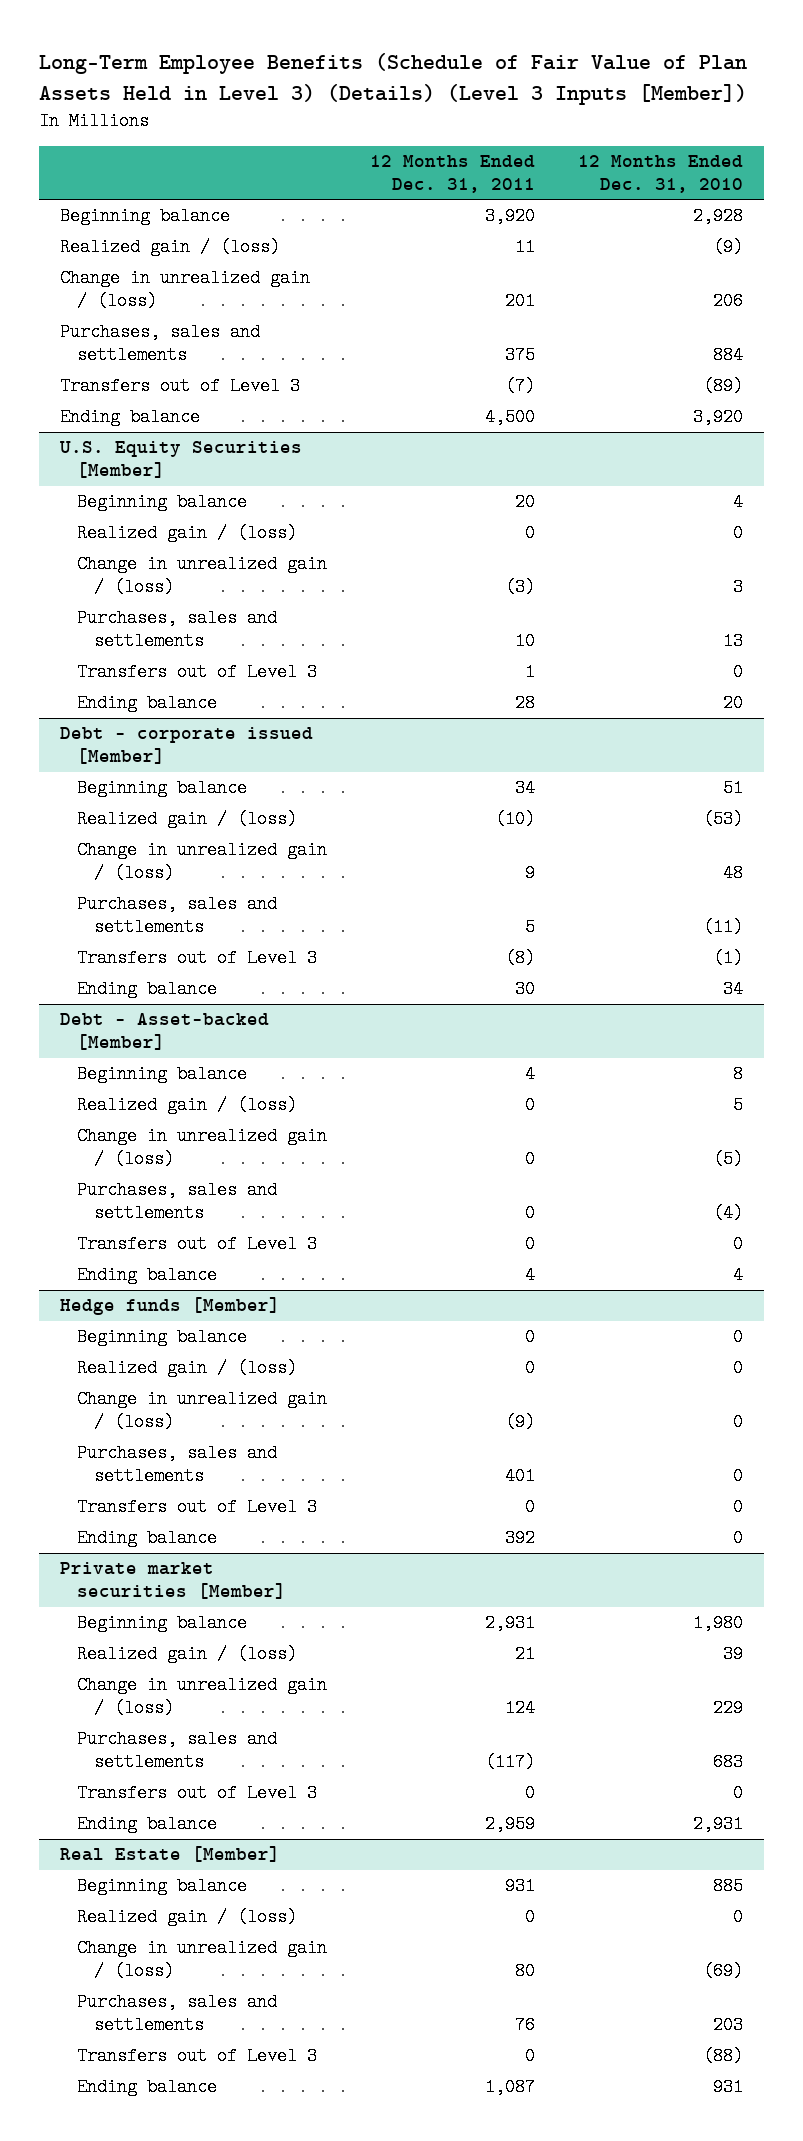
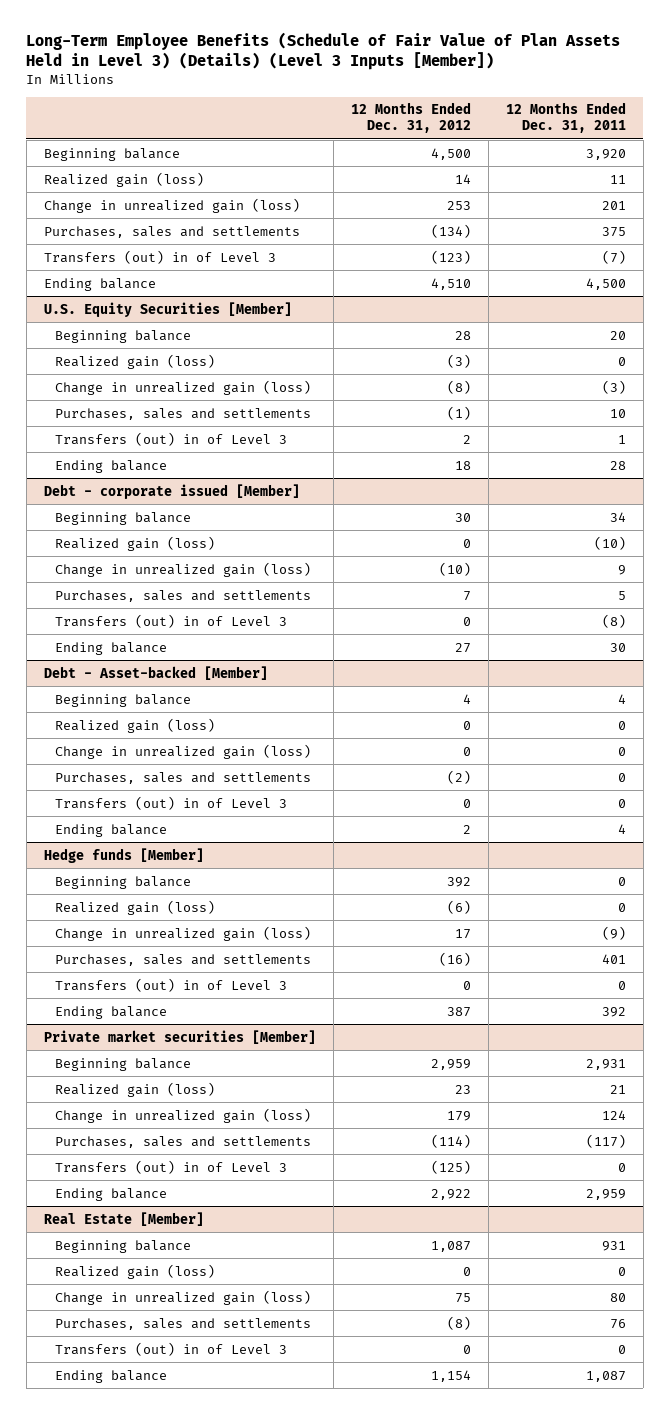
[577,155,743,194] 12 Months Ended Dec. 31, 2010 -> none
none -> [350,102,471,134] 12 Months Ended Dec. 31, 2012
[60,238,281,257] Realized gain / (loss) -> [43,171,204,187] Realized gain (loss)
[60,269,311,311] Change in unrealized gain / (loss) -> [43,197,300,213] Change in unrealized gain (loss)
[60,377,301,396] Transfers out of Level 3 -> [43,249,276,264] Transfers (out) in of Level 3
[77,524,298,543] Realized gain / (loss) -> [54,353,215,369] Realized gain (loss)
[77,555,328,597] Change in unrealized gain / (loss) -> [54,379,311,395] Change in unrealized gain (loss)
[77,663,318,682] Transfers out of Level 3 -> [54,431,287,446] Transfers (out) in of Level 3
[77,810,298,829] Realized gain / (loss) -> [54,535,215,551] Realized gain (loss)
[77,841,328,883] Change in unrealized gain / (loss) -> [54,561,311,577] Change in unrealized gain (loss)
[77,949,318,968] Transfers out of Level 3 -> [54,613,287,628] Transfers (out) in of Level 3
[77,1096,298,1115] Realized gain / (loss) -> [54,717,215,733] Realized gain (loss)
[77,1127,328,1169] Change in unrealized gain / (loss) -> [54,743,311,759] Change in unrealized gain (loss)
[77,1235,318,1254] Transfers out of Level 3 -> [54,795,287,810] Transfers (out) in of Level 3
[77,1359,298,1378] Realized gain / (loss) -> [54,899,215,915] Realized gain (loss)
[77,1390,328,1432] Change in unrealized gain / (loss) -> [54,925,311,941] Change in unrealized gain (loss)
[77,1498,318,1517] Transfers out of Level 3 -> [54,977,287,992] Transfers (out) in of Level 3
[77,1645,298,1664] Realized gain / (loss) -> [54,1081,215,1097] Realized gain (loss)
[77,1676,328,1718] Change in unrealized gain / (loss) -> [54,1107,311,1123] Change in unrealized gain (loss)
[77,1784,318,1803] Transfers out of Level 3 -> [54,1159,287,1174] Transfers (out) in of Level 3
[77,1908,298,1927] Realized gain / (loss) -> [54,1263,215,1279] Realized gain (loss)
[77,1939,328,1981] Change in unrealized gain / (loss) -> [54,1289,311,1305] Change in unrealized gain (loss)
[77,2047,318,2066] Transfers out of Level 3 -> [54,1341,287,1356] Transfers (out) in of Level 3

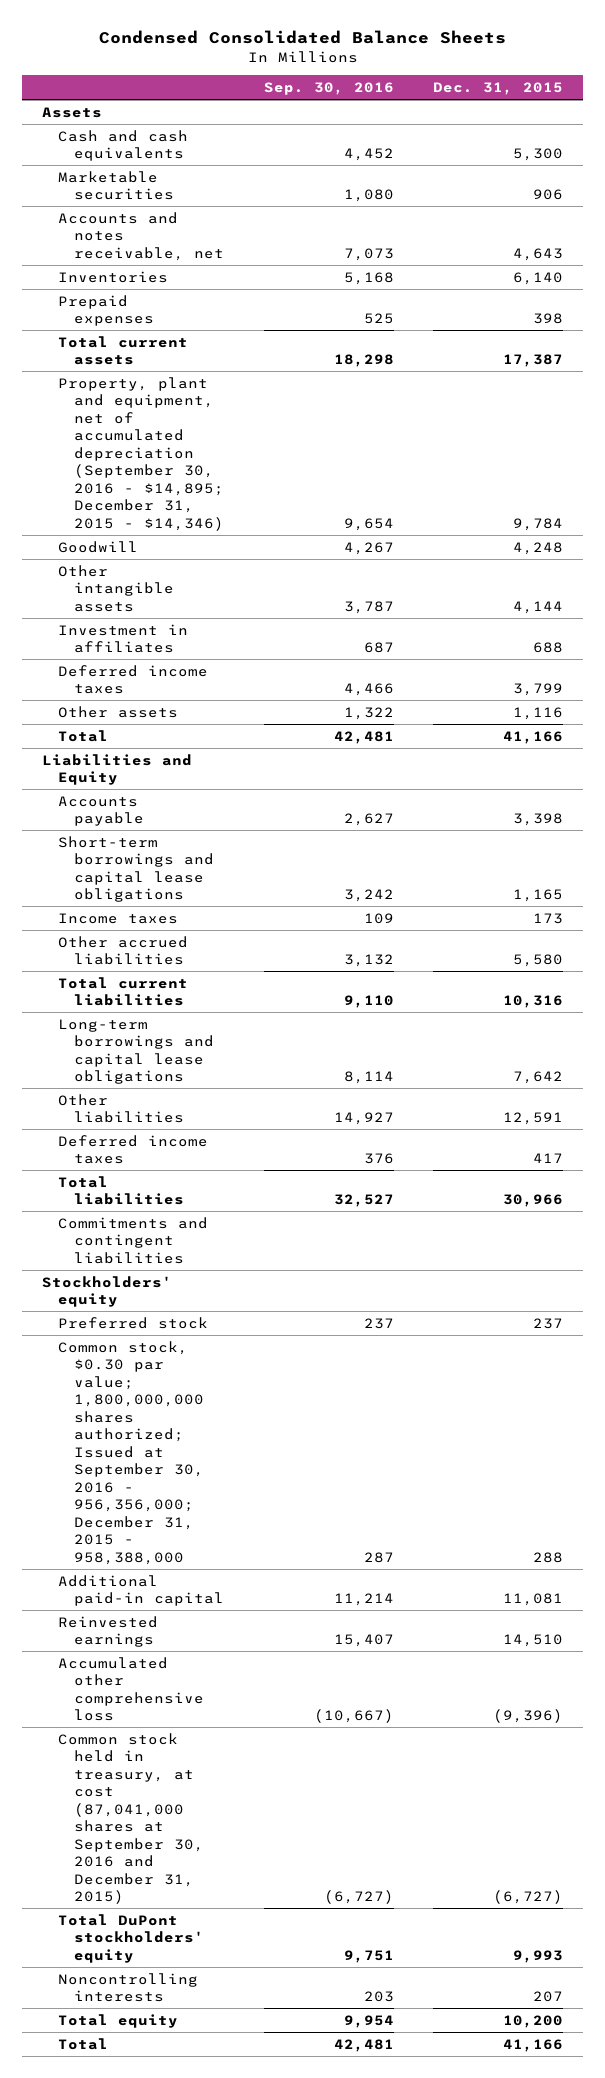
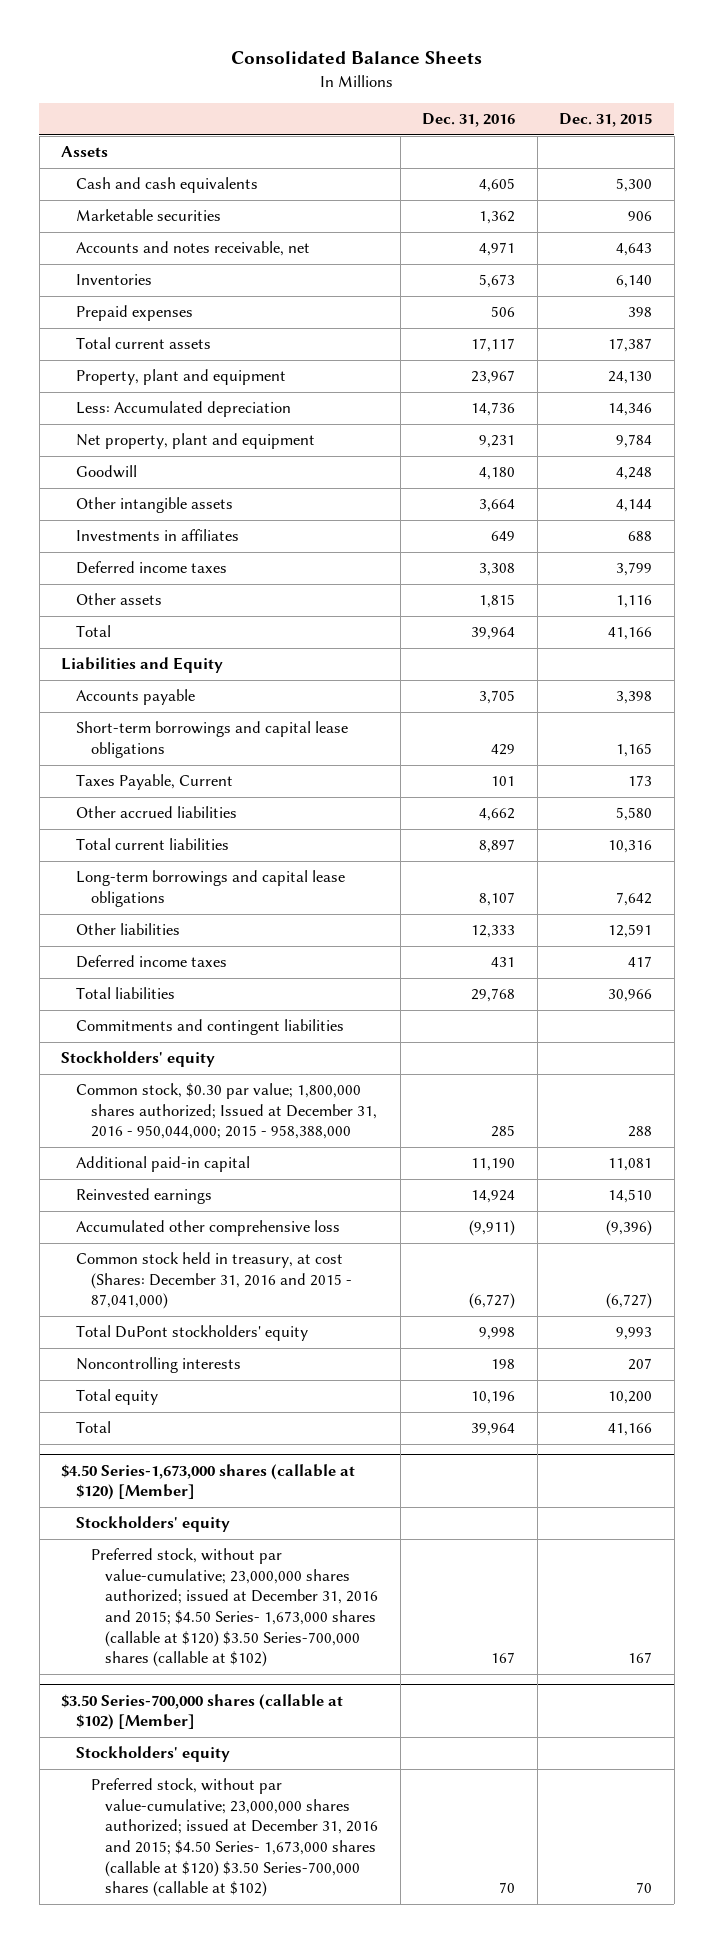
[98,30,506,45] Condensed Consolidated Balance Sheets -> [230,51,482,65] Consolidated Balance Sheets
[263,81,394,95] Sep. 30, 2016 -> none
none -> [422,113,516,128] Dec. 31, 2016
none -> [75,369,286,386] Property, plant and equipment
none -> [75,401,291,418] Less: Accumulated depreciation
[57,376,224,531] Property, plant and equipment, net of accumulated depreciation (September 30, 2016 - $14,895; December 31, 2015 - $14,346) -> [75,433,315,450] Net property, plant and equipment
[57,623,188,654] Investment in affiliates -> [75,529,239,542] Investments in affiliates
[57,912,178,924] Income taxes -> [75,774,233,791] Taxes Payable, Current
[57,1316,208,1329] Preferred stock -> none
[57,1340,204,1565] Common stock, $0.30 par value; 1,800,000,000 shares authorized; Issued at September 30, 2016 - 956,356,000; December 31, 2015 - 958,388,000 -> [75,1083,377,1140] Common stock, $0.30 par value; 1,800,000 shares authorized; Issued at December 31, 2016 - 950,044,000; 2015 - 958,388,000
[57,1732,204,1905] Common stock held in treasury, at cost (87,041,000 shares at September 30, 2016 and December 31, 2015) -> [75,1252,352,1310] Common stock held in treasury, at cost (Shares: December 31, 2016 and 2015 - 87,041,000)
none -> [61,1463,356,1501] $4.50 Series-1,673,000 shares (callable at $120) [Member]
none -> [75,1516,230,1533] Stockholders' equity
none -> [90,1548,379,1668] Preferred stock, without par value-cumulative; 23,000,000 shares authorized; issued at December 31, 2016 and 2015; $4.50 Series- 1,673,000 shares (callable at $120) $3.50 Series-700,000 shares (callable at $102)
none -> [61,1693,344,1731] $3.50 Series-700,000 shares (callable at $102) [Member]
none -> [75,1746,230,1763] Stockholders' equity
none -> [90,1778,379,1898] Preferred stock, without par value-cumulative; 23,000,000 shares authorized; issued at December 31, 2016 and 2015; $4.50 Series- 1,673,000 shares (callable at $120) $3.50 Series-700,000 shares (callable at $102)

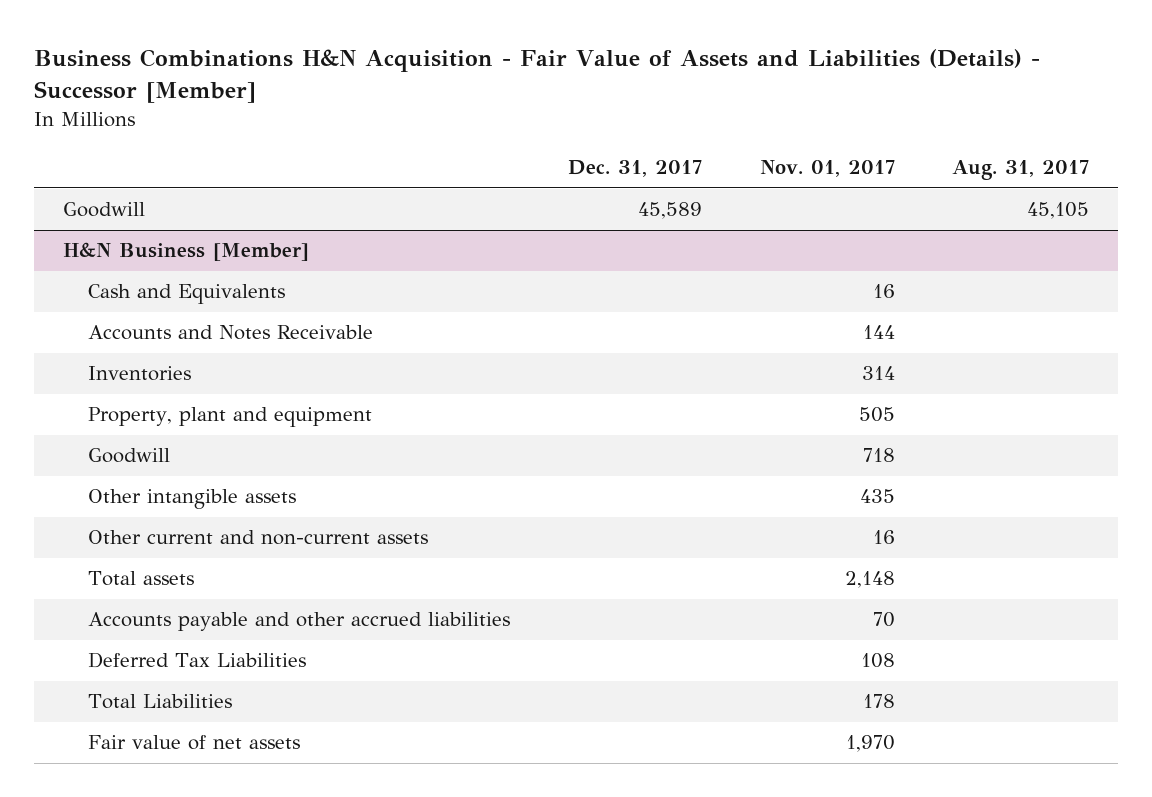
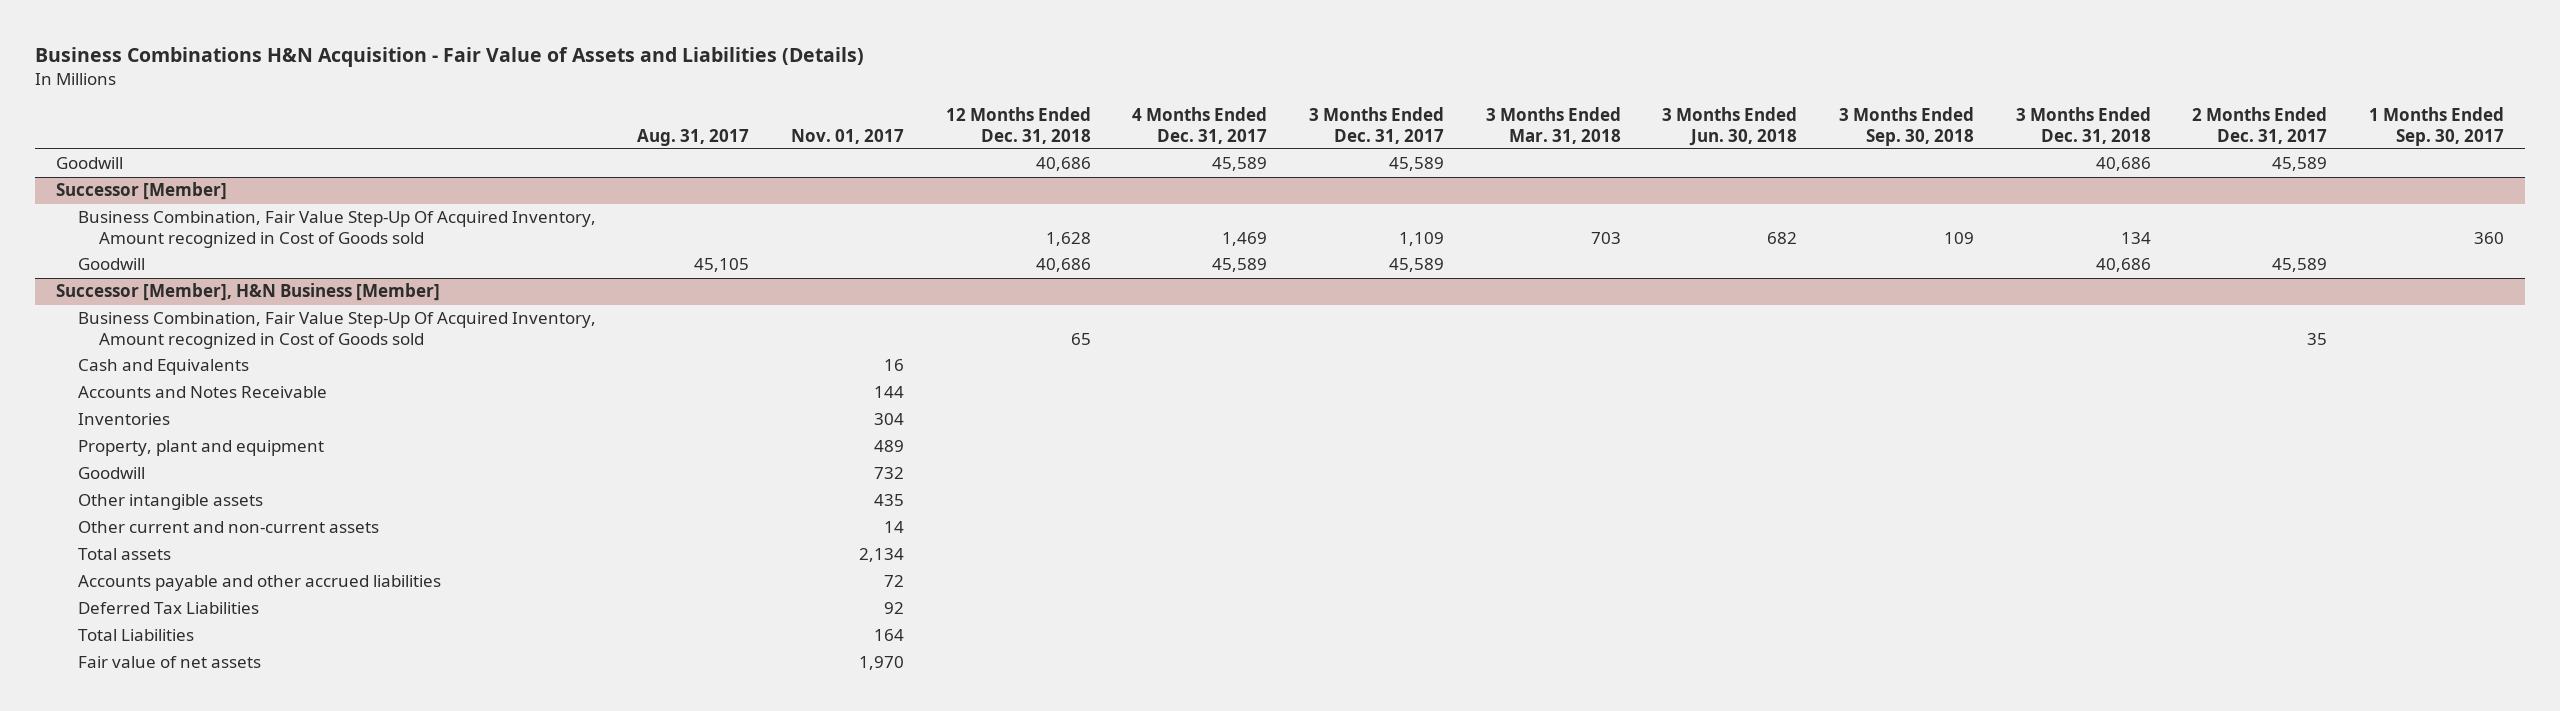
[34,49,1041,104] Business Combinations H&N Acquisition - Fair Value of Assets and Liabilities (Details) - Successor [Member] -> [35,46,865,67] Business Combinations H&N Acquisition - Fair Value of Assets and Liabilities (Details)
[568,160,703,178] Dec. 31, 2017 -> none
none -> [945,107,1091,144] 12 Months Ended Dec. 31, 2018
none -> [1132,107,1268,144] 4 Months Ended Dec. 31, 2017
none -> [1308,107,1444,144] 3 Months Ended Dec. 31, 2017
none -> [1485,107,1621,144] 3 Months Ended Mar. 31, 2018
none -> [1662,107,1798,146] 3 Months Ended Jun. 30, 2018
none -> [1838,107,1974,146] 3 Months Ended Sep. 30, 2018
none -> [2015,107,2151,144] 3 Months Ended Dec. 31, 2018
none -> [2192,107,2328,144] 2 Months Ended Dec. 31, 2017
none -> [2368,107,2504,146] 1 Months Ended Sep. 30, 2017
none -> [56,157,124,170] Goodwill
none -> [56,182,228,201] Successor [Member]
none -> [77,211,596,248] Business Combination, Fair Value Step-Up Of Acquired Inventory, Amount recognized in Cost of Goods sold
[63,242,310,262] H&N Business [Member] -> [56,283,441,302] Successor [Member], H&N Business [Member]
none -> [77,312,596,349] Business Combination, Fair Value Step-Up Of Acquired Inventory, Amount recognized in Cost of Goods sold
[861,366,895,381] 314 -> [873,413,904,426] 304
[858,407,895,423] 505 -> [873,440,904,453] 489
[862,448,895,463] 718 -> [873,467,904,480] 732
[872,530,895,545] 16 -> [883,521,904,534] 14
[844,571,895,589] 2,148 -> [858,548,904,563] 2,134
[872,612,895,628] 70 -> [883,575,904,588] 72
[860,653,895,669] 108 -> [883,602,904,615] 92
[862,694,895,709] 178 -> [873,629,904,642] 164

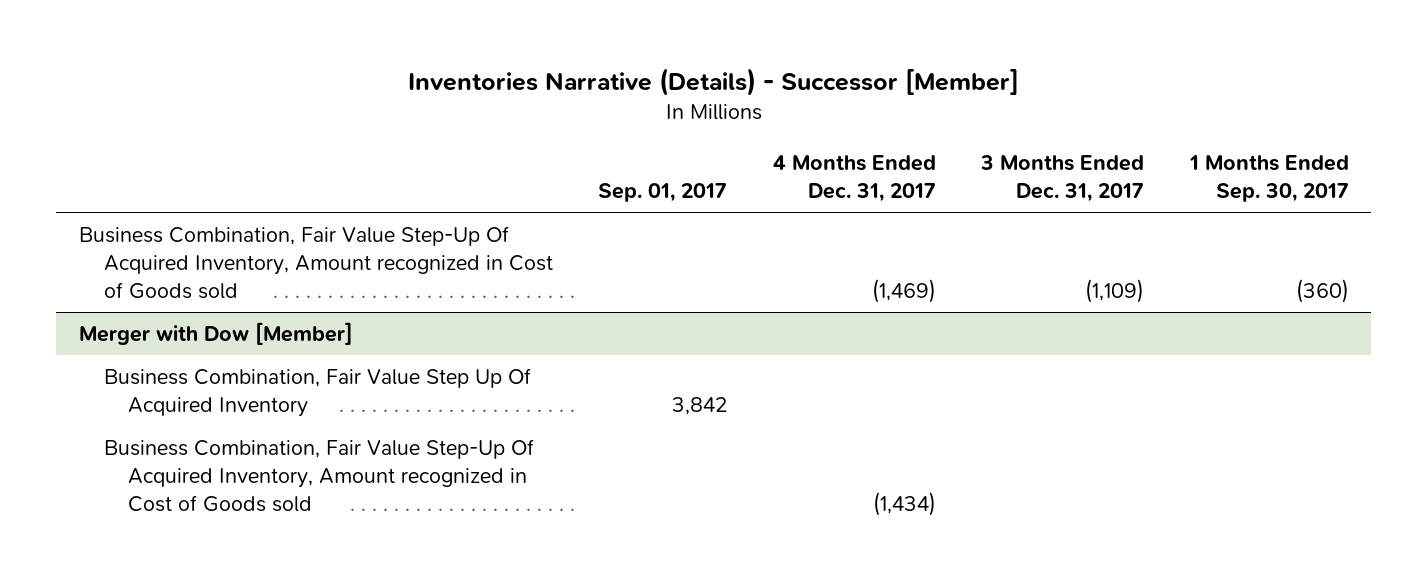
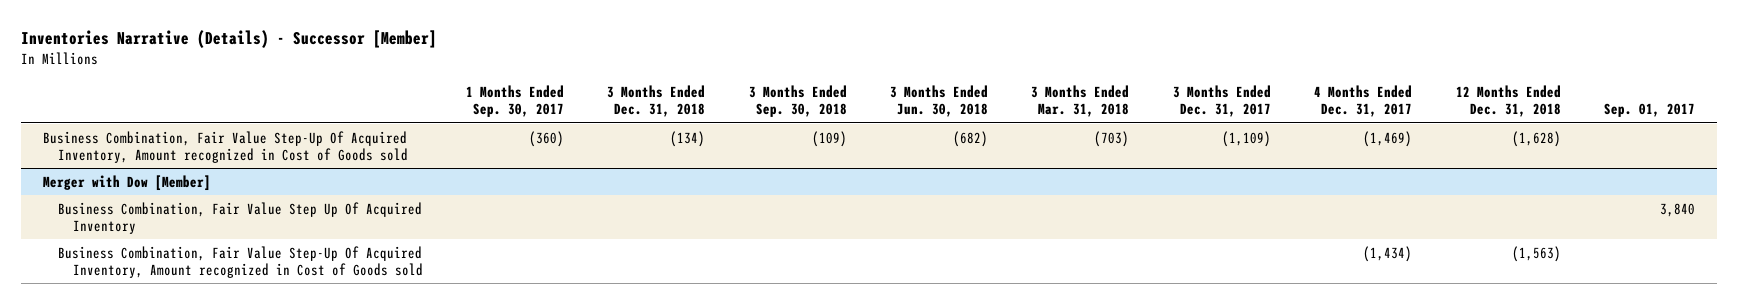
none -> [607,85,706,118] 3 Months Ended Dec. 31, 2018
none -> [748,85,847,118] 3 Months Ended Sep. 30, 2018
none -> [890,85,989,118] 3 Months Ended Jun. 30, 2018
none -> [1031,85,1130,118] 3 Months Ended Mar. 31, 2018
none -> [1455,85,1561,118] 12 Months Ended Dec. 31, 2018
[672,396,728,415] 3,842 -> [1659,202,1695,217] 3,840

